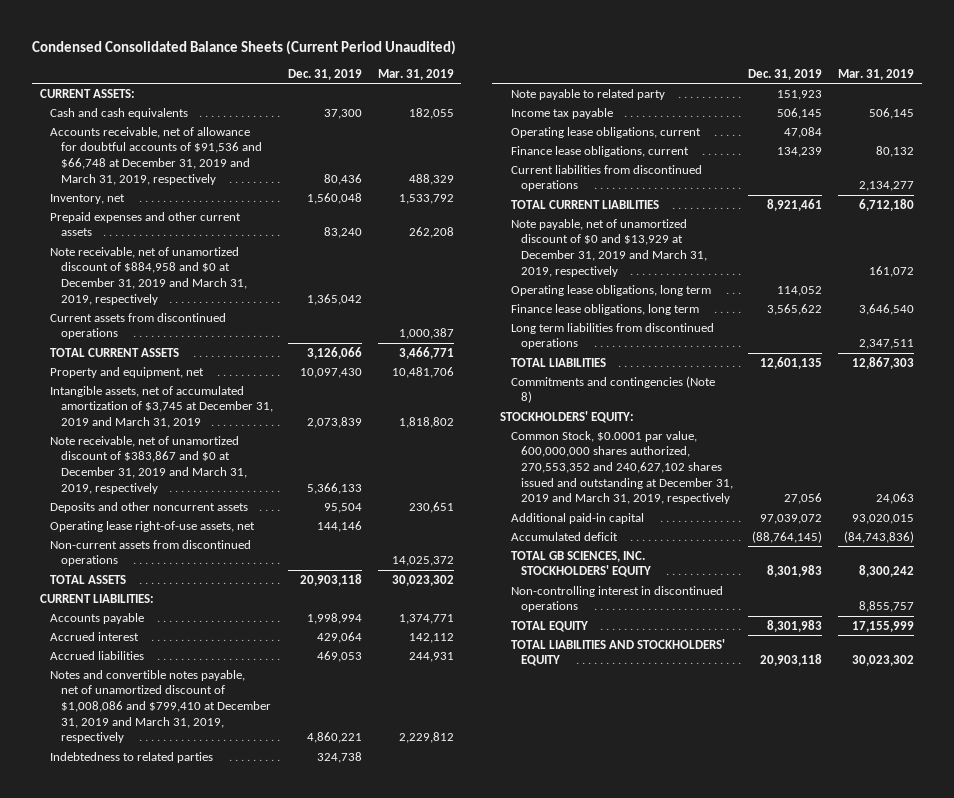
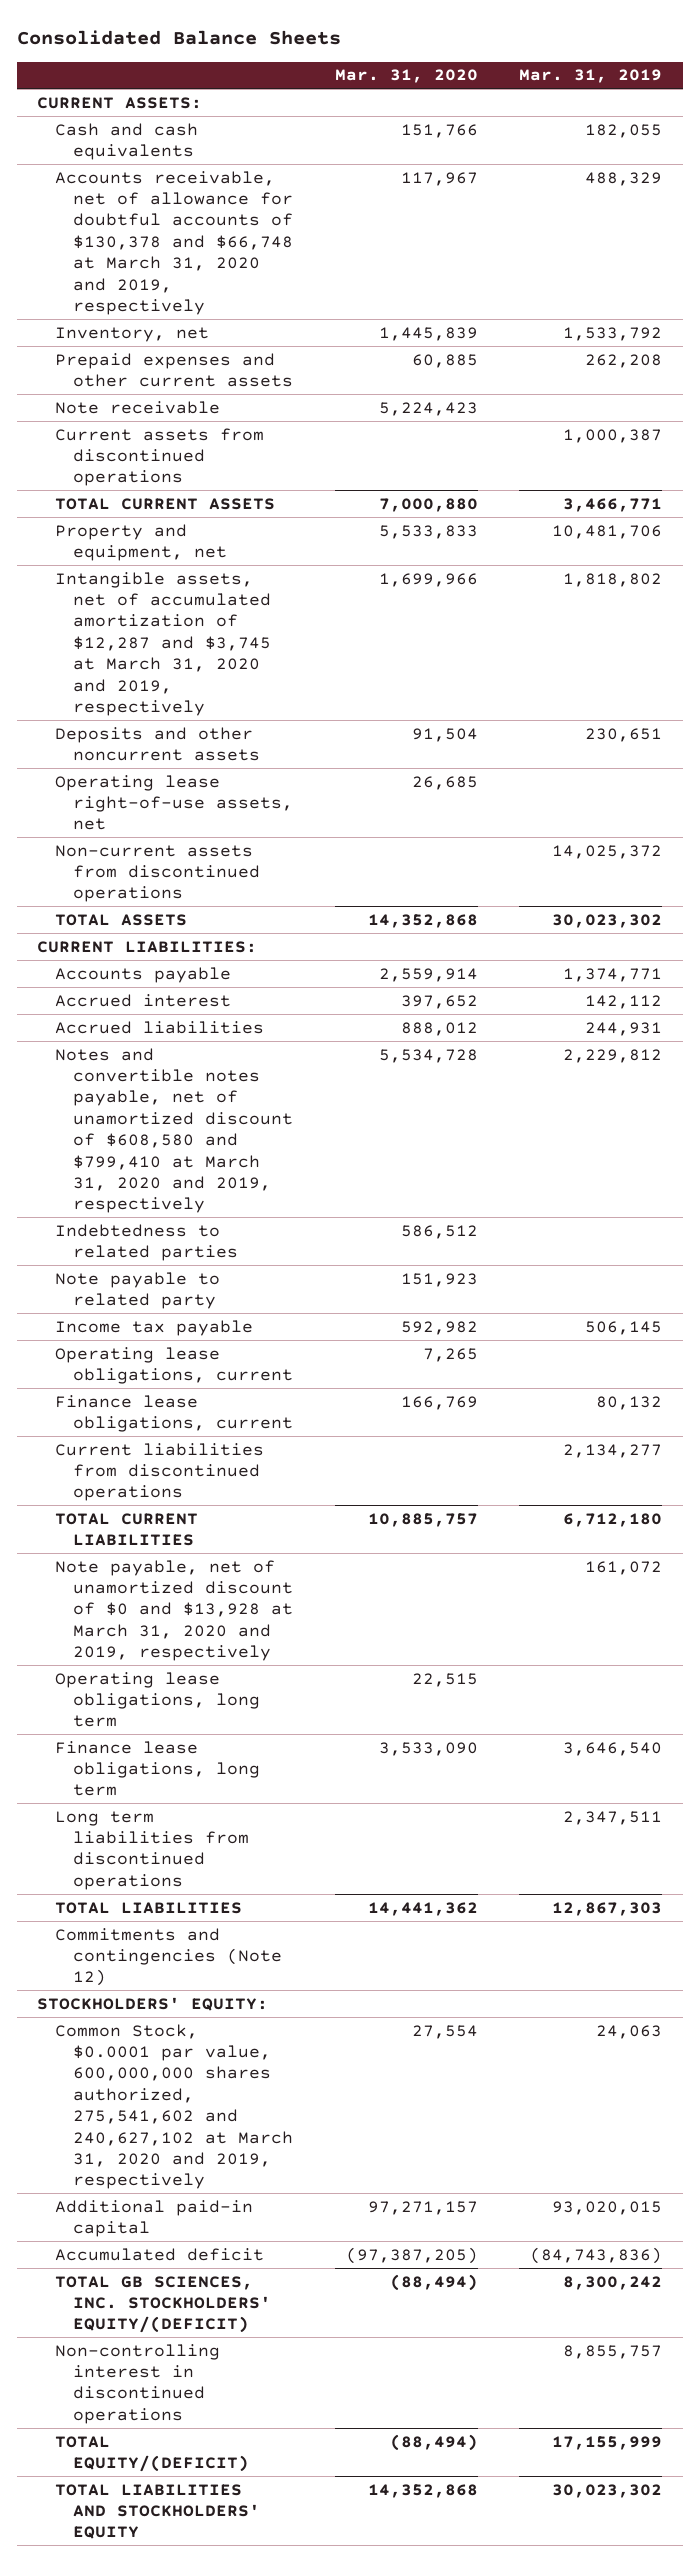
[32,39,457,55] Condensed Consolidated Balance Sheets (Current Period Unaudited) -> [16,30,341,46] Consolidated Balance Sheets
[288,68,363,80] Dec. 31, 2019 -> none
none -> [334,69,478,84] Mar. 31, 2020
[50,126,262,185] Accounts receivable, net of allowance for doubtful accounts of $91,536 and $66,748 at December 31, 2019 and March 31, 2019, respectively -> [55,170,294,316] Accounts receivable, net of allowance for doubtful accounts of $130,378 and $66,748 at March 31, 2020 and 2019, respectively
[50,246,247,305] Note receivable, net of unamortized discount of $884,958 and $0 at December 31, 2019 and March 31, 2019, respectively -> [55,400,221,414] Note receivable
[50,435,247,494] Note receivable, net of unamortized discount of $383,867 and $0 at December 31, 2019 and March 31, 2019, respectively -> none
[50,385,273,428] Intangible assets, net of accumulated amortization of $3,745 at December 31, 2019 and March 31, 2019 -> [55,571,272,717] Intangible assets, net of accumulated amortization of $12,287 and $3,745 at March 31, 2020 and 2019, respectively
[50,669,271,744] Notes and convertible notes payable, net of unamortized discount of $1,008,086 and $799,410 at December 31, 2019 and March 31, 2019, respectively -> [55,1047,294,1214] Notes and convertible notes payable, net of unamortized discount of $608,580 and $799,410 at March 31, 2020 and 2019, respectively
[510,218,707,277] Note payable, net of unamortized discount of $0 and $13,929 at December 31, 2019 and March 31, 2019, respectively -> [55,1559,294,1662] Note payable, net of unamortized discount of $0 and $13,928 at March 31, 2020 and 2019, respectively
[510,375,715,404] Commitments and contingencies (Note 8) -> [55,1927,283,1987] Commitments and contingencies (Note 12)
[510,430,733,505] Common Stock, $0.0001 par value, 600,000,000 shares authorized, 270,553,352 and 240,627,102 shares issued and outstanding at December 31, 2019 and March 31, 2019, respectively -> [55,2023,294,2190] Common Stock, $0.0001 par value, 600,000,000 shares authorized, 275,541,602 and 240,627,102 at March 31, 2020 and 2019, respectively
[510,550,651,578] TOTAL GB SCIENCES, INC. STOCKHOLDERS' EQUITY -> [55,2275,272,2334] TOTAL GB SCIENCES, INC. STOCKHOLDERS' EQUITY/(DEFICIT)
[510,620,588,632] TOTAL EQUITY -> [55,2435,250,2472] TOTAL EQUITY/(DEFICIT)

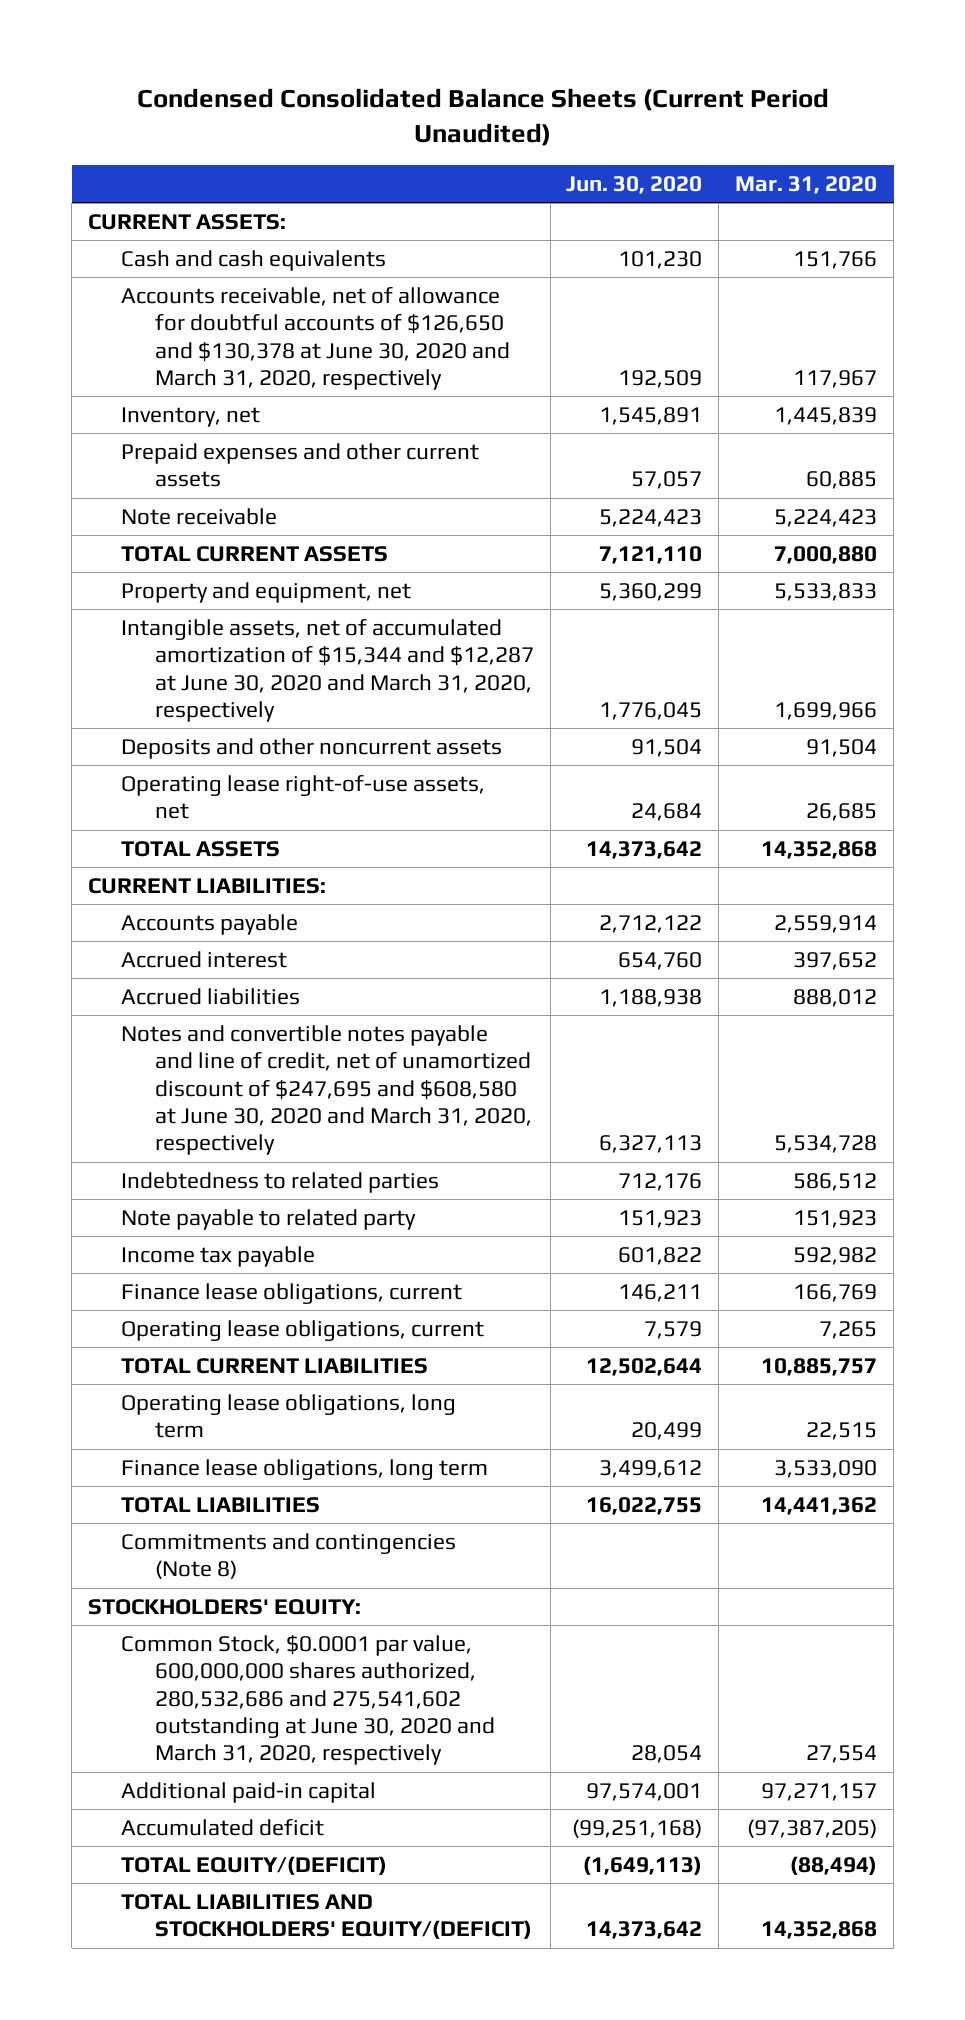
[16,30,341,46] Consolidated Balance Sheets -> [136,87,829,147] Condensed Consolidated Balance Sheets (Current Period Unaudited)
[519,69,663,84] Mar. 31, 2019 -> none
none -> [566,175,703,194] Jun. 30, 2020
[55,170,294,316] Accounts receivable, net of allowance for doubtful accounts of $130,378 and $66,748 at March 31, 2020 and 2019, respectively -> [121,287,510,390] Accounts receivable, net of allowance for doubtful accounts of $126,650 and $130,378 at June 30, 2020 and March 31, 2020, respectively
[55,427,265,487] Current assets from discontinued operations -> none
[55,571,272,717] Intangible assets, net of accumulated amortization of $12,287 and $3,745 at March 31, 2020 and 2019, respectively -> [121,619,534,722] Intangible assets, net of accumulated amortization of $15,344 and $12,287 at June 30, 2020 and March 31, 2020, respectively
[55,844,261,903] Non-current assets from discontinued operations -> none
[55,1047,294,1214] Notes and convertible notes payable, net of unamortized discount of $608,580 and $799,410 at March 31, 2020 and 2019, respectively -> [121,1025,532,1156] Notes and convertible notes payable and line of credit, net of unamortized discount of $247,695 and $608,580 at June 30, 2020 and March 31, 2020, respectively
[55,1442,265,1502] Current liabilities from discontinued operations -> none
[55,1346,294,1384] Operating lease obligations, current -> [121,1320,485,1342] Operating lease obligations, current
[55,1559,294,1662] Note payable, net of unamortized discount of $0 and $13,928 at March 31, 2020 and 2019, respectively -> none
[55,1810,250,1890] Long term liabilities from discontinued operations -> none
[55,1927,283,1987] Commitments and contingencies (Note 12) -> [121,1533,457,1580] Commitments and contingencies (Note 8)
[55,2023,294,2190] Common Stock, $0.0001 par value, 600,000,000 shares authorized, 275,541,602 and 240,627,102 at March 31, 2020 and 2019, respectively -> [121,1635,495,1766] Common Stock, $0.0001 par value, 600,000,000 shares authorized, 280,532,686 and 275,541,602 outstanding at June 30, 2020 and March 31, 2020, respectively
[55,2275,272,2334] TOTAL GB SCIENCES, INC. STOCKHOLDERS' EQUITY/(DEFICIT) -> none
[55,2343,221,2424] Non-controlling interest in discontinued operations -> none
[55,2483,261,2540] TOTAL LIABILITIES AND STOCKHOLDERS' EQUITY -> [121,1894,532,1940] TOTAL LIABILITIES AND STOCKHOLDERS' EQUITY/(DEFICIT)

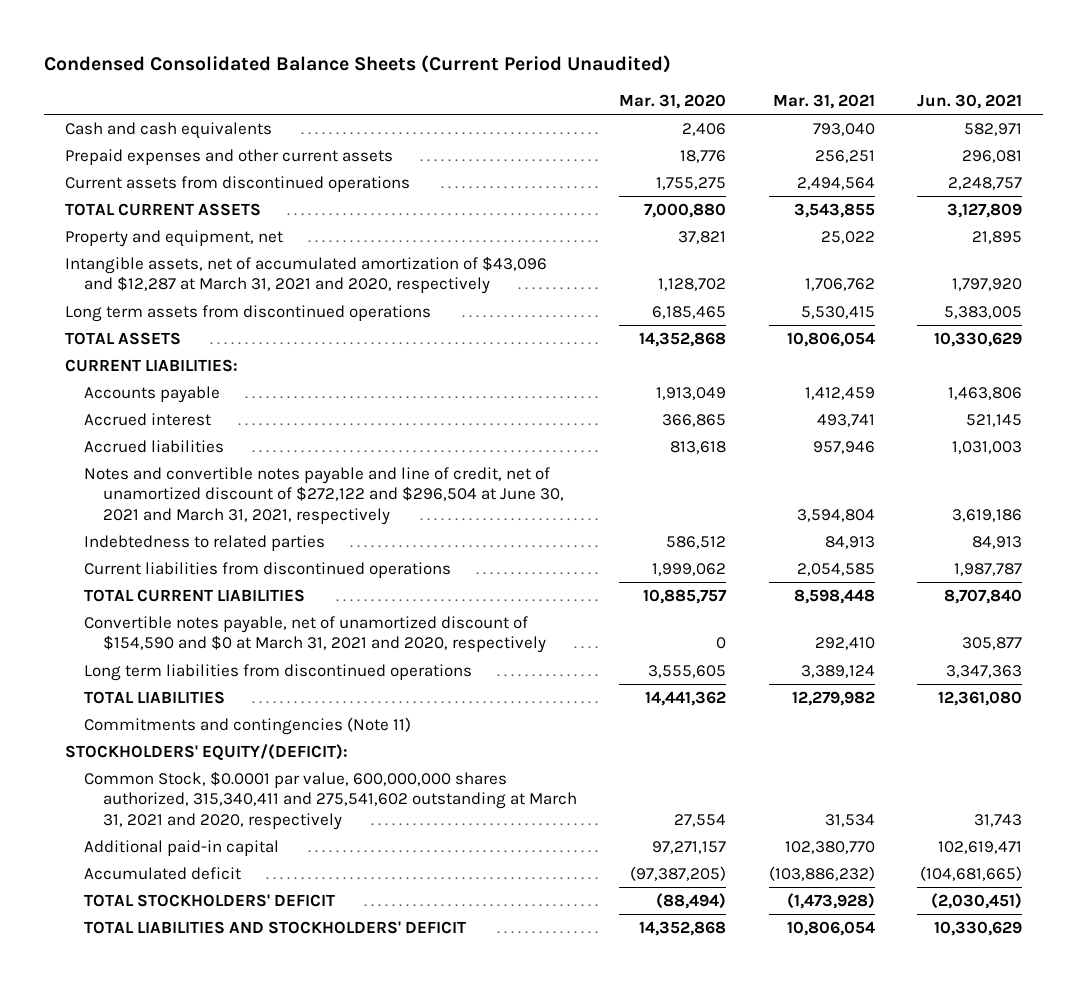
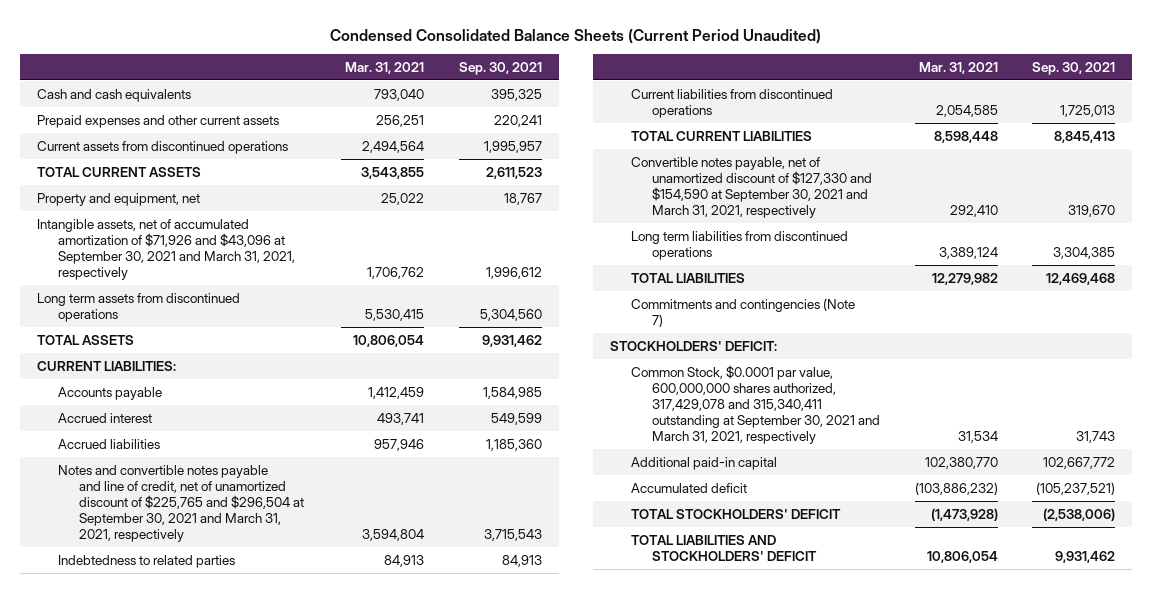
[619,94,727,110] Mar. 31, 2020 -> none
[916,94,1022,110] Jun. 30, 2021 -> none
none -> [458,61,542,75] Sep. 30, 2021
[64,255,547,295] Intangible assets, net of accumulated amortization of $43,096 and $12,287 at March 31, 2021 and 2020, respectively -> [36,218,295,280] Intangible assets, net of accumulated amortization of $71,926 and $43,096 at September 30, 2021 and March 31, 2021, respectively
[83,466,564,525] Notes and convertible notes payable and line of credit, net of unamortized discount of $272,122 and $296,504 at June 30, 2021 and March 31, 2021, respectively -> [57,464,304,542] Notes and convertible notes payable and line of credit, net of unamortized discount of $225,765 and $296,504 at September 30, 2021 and March 31, 2021, respectively
[83,615,546,654] Convertible notes payable, net of unamortized discount of $154,590 and $0 at March 31, 2021 and 2020, respectively -> [631,156,872,218] Convertible notes payable, net of unamortized discount of $127,330 and $154,590 at September 30, 2021 and March 31, 2021, respectively
[83,716,411,735] Commitments and contingencies (Note 11) -> [631,297,856,327] Commitments and contingencies (Note 7)
[64,743,348,761] STOCKHOLDERS' EQUITY/(DEFICIT): -> [610,340,778,351] STOCKHOLDERS' DEFICIT:
[83,770,577,830] Common Stock, $0.0001 par value, 600,000,000 shares authorized, 315,340,411 and 275,541,602 outstanding at March 31, 2021 and 2020, respectively -> [631,364,880,444] Common Stock, $0.0001 par value, 600,000,000 shares authorized, 317,429,078 and 315,340,411 outstanding at September 30, 2021 and March 31, 2021, respectively

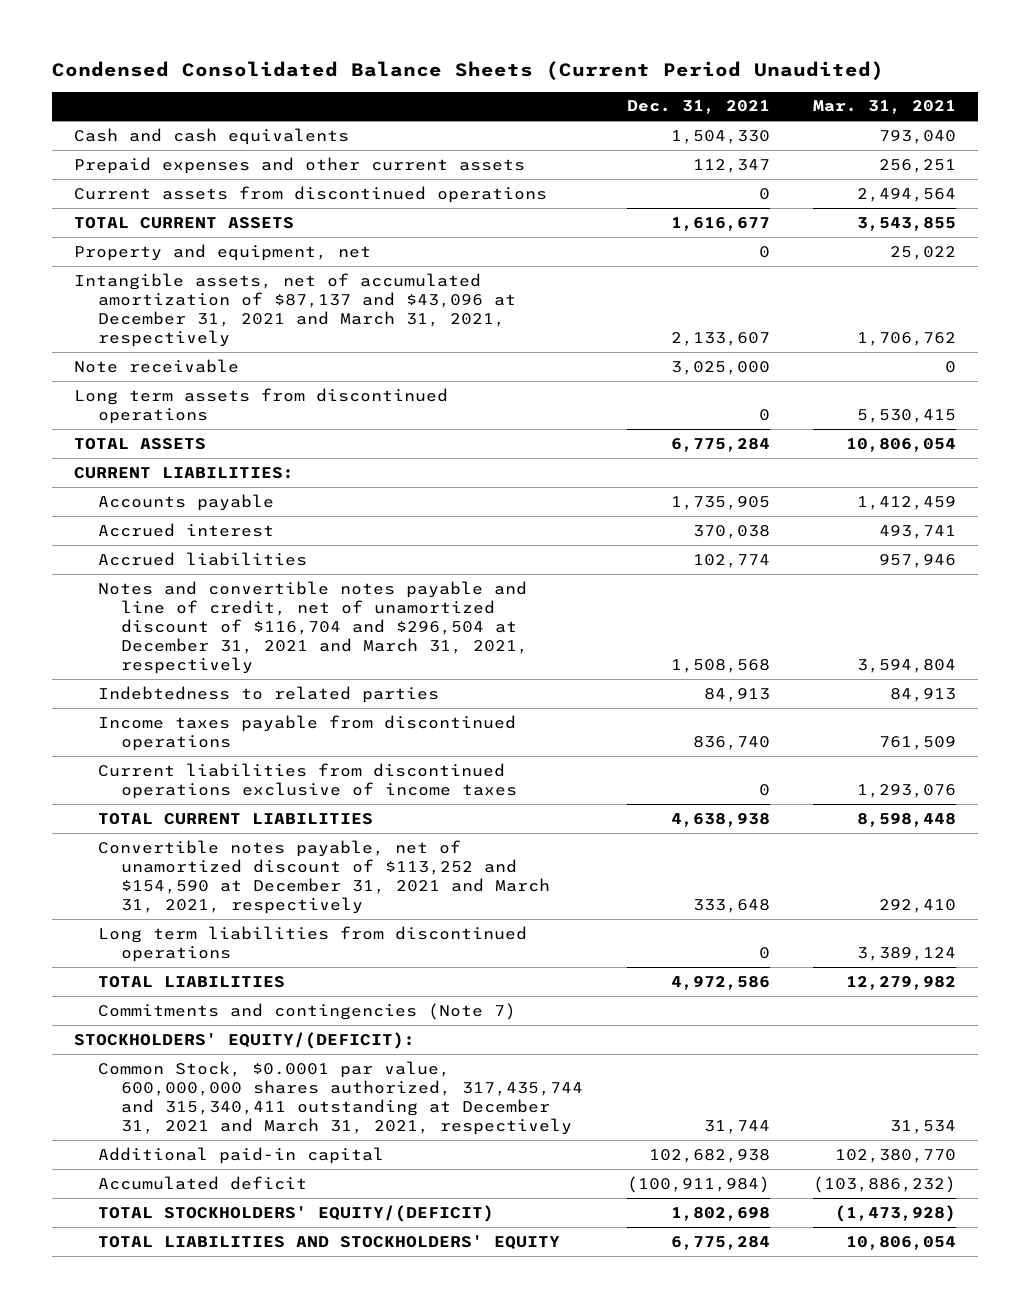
[458,61,542,75] Sep. 30, 2021 -> none
none -> [626,100,770,115] Dec. 31, 2021
[36,218,295,280] Intangible assets, net of accumulated amortization of $71,926 and $43,096 at September 30, 2021 and March 31, 2021, respectively -> [73,272,516,348] Intangible assets, net of accumulated amortization of $87,137 and $43,096 at December 31, 2021 and March 31, 2021, respectively
none -> [73,358,239,373] Note receivable
[57,464,304,542] Notes and convertible notes payable and line of credit, net of unamortized discount of $225,765 and $296,504 at September 30, 2021 and March 31, 2021, respectively -> [97,580,529,675] Notes and convertible notes payable and line of credit, net of unamortized discount of $116,704 and $296,504 at December 31, 2021 and March 31, 2021, respectively
none -> [97,714,516,751] Income taxes payable from discontinued operations
[631,88,834,118] Current liabilities from discontinued operations -> [97,762,518,799] Current liabilities from discontinued operations exclusive of income taxes
[935,104,998,117] 2,054,585 -> [856,783,956,798] 1,293,076
[631,156,872,218] Convertible notes payable, net of unamortized discount of $127,330 and $154,590 at September 30, 2021 and March 31, 2021, respectively -> [97,839,551,915] Convertible notes payable, net of unamortized discount of $113,252 and $154,590 at December 31, 2021 and March 31, 2021, respectively
[610,340,778,351] STOCKHOLDERS' DEFICIT: -> [73,1031,415,1049] STOCKHOLDERS' EQUITY/(DEFICIT):
[631,364,880,444] Common Stock, $0.0001 par value, 600,000,000 shares authorized, 317,429,078 and 315,340,411 outstanding at September 30, 2021 and March 31, 2021, respectively -> [97,1060,584,1136] Common Stock, $0.0001 par value, 600,000,000 shares authorized, 317,435,744 and 315,340,411 outstanding at December 31, 2021 and March 31, 2021, respectively
[631,508,842,519] TOTAL STOCKHOLDERS' DEFICIT -> [97,1204,494,1222] TOTAL STOCKHOLDERS' EQUITY/(DEFICIT)
[631,534,817,561] TOTAL LIABILITIES AND STOCKHOLDERS' DEFICIT -> [97,1234,560,1250] TOTAL LIABILITIES AND STOCKHOLDERS' EQUITY

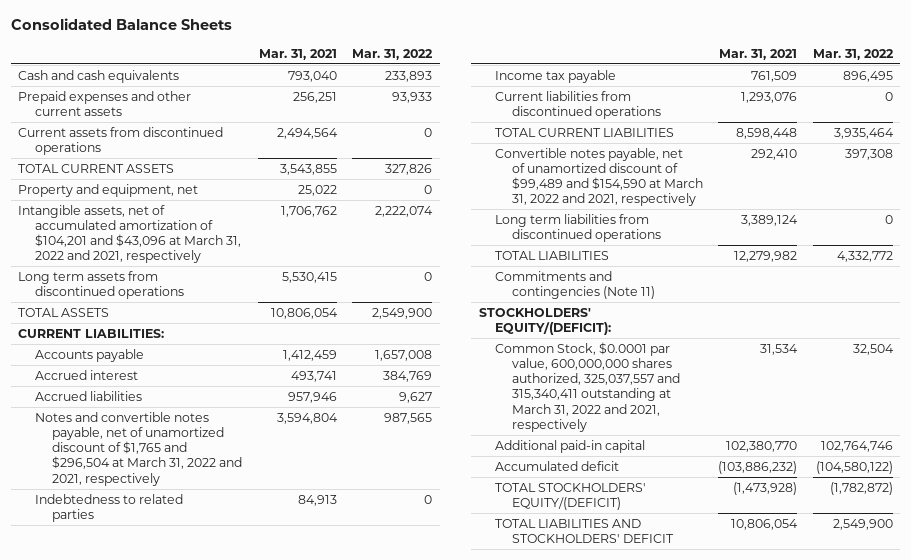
[52,61,885,81] Condensed Consolidated Balance Sheets (Current Period Unaudited) -> [10,18,232,31] Consolidated Balance Sheets
[626,100,770,115] Dec. 31, 2021 -> none
none -> [352,48,434,60] Mar. 31, 2022
[73,358,239,373] Note receivable -> none
[73,272,516,348] Intangible assets, net of accumulated amortization of $87,137 and $43,096 at December 31, 2021 and March 31, 2021, respectively -> [18,204,242,264] Intangible assets, net of accumulated amortization of $104,201 and $43,096 at March 31, 2022 and 2021, respectively
[97,580,529,675] Notes and convertible notes payable and line of credit, net of unamortized discount of $116,704 and $296,504 at December 31, 2021 and March 31, 2021, respectively -> [35,411,242,486] Notes and convertible notes payable, net of unamortized discount of $1,765 and $296,504 at March 31, 2022 and 2021, respectively
[97,714,516,751] Income taxes payable from discontinued operations -> [495,69,617,83] Income tax payable
[97,762,518,799] Current liabilities from discontinued operations exclusive of income taxes -> [495,90,662,119] Current liabilities from discontinued operations
[97,839,551,915] Convertible notes payable, net of unamortized discount of $113,252 and $154,590 at December 31, 2021 and March 31, 2021, respectively -> [495,147,704,207] Convertible notes payable, net of unamortized discount of $99,489 and $154,590 at March 31, 2022 and 2021, respectively
[97,1002,516,1020] Commitments and contingencies (Note 7) -> [495,270,656,299] Commitments and contingencies (Note 11)
[97,1060,584,1136] Common Stock, $0.0001 par value, 600,000,000 shares authorized, 317,435,744 and 315,340,411 outstanding at December 31, 2021 and March 31, 2021, respectively -> [495,341,681,432] Common Stock, $0.0001 par value, 600,000,000 shares authorized, 325,037,557 and 315,340,411 outstanding at March 31, 2022 and 2021, respectively
[97,1234,560,1250] TOTAL LIABILITIES AND STOCKHOLDERS' EQUITY -> [495,518,675,543] TOTAL LIABILITIES AND STOCKHOLDERS' DEFICIT

